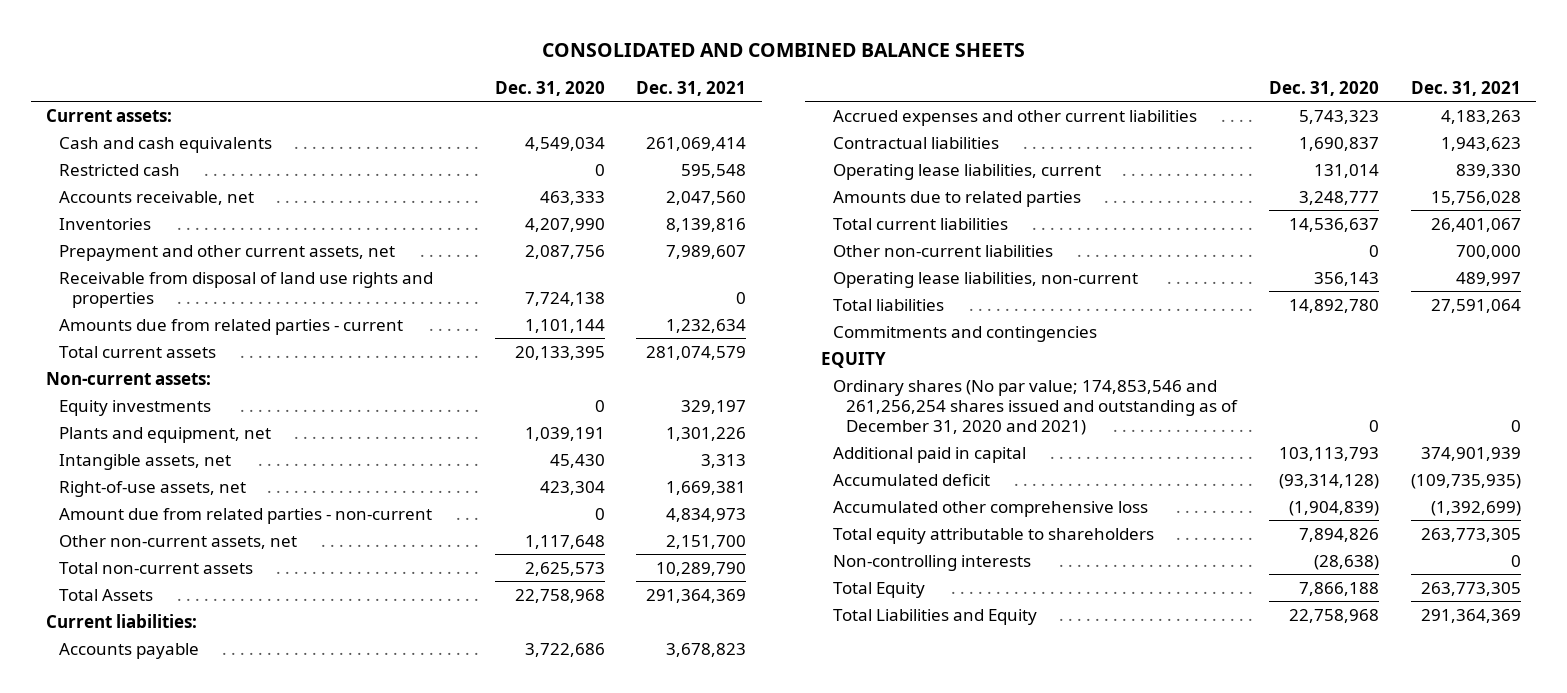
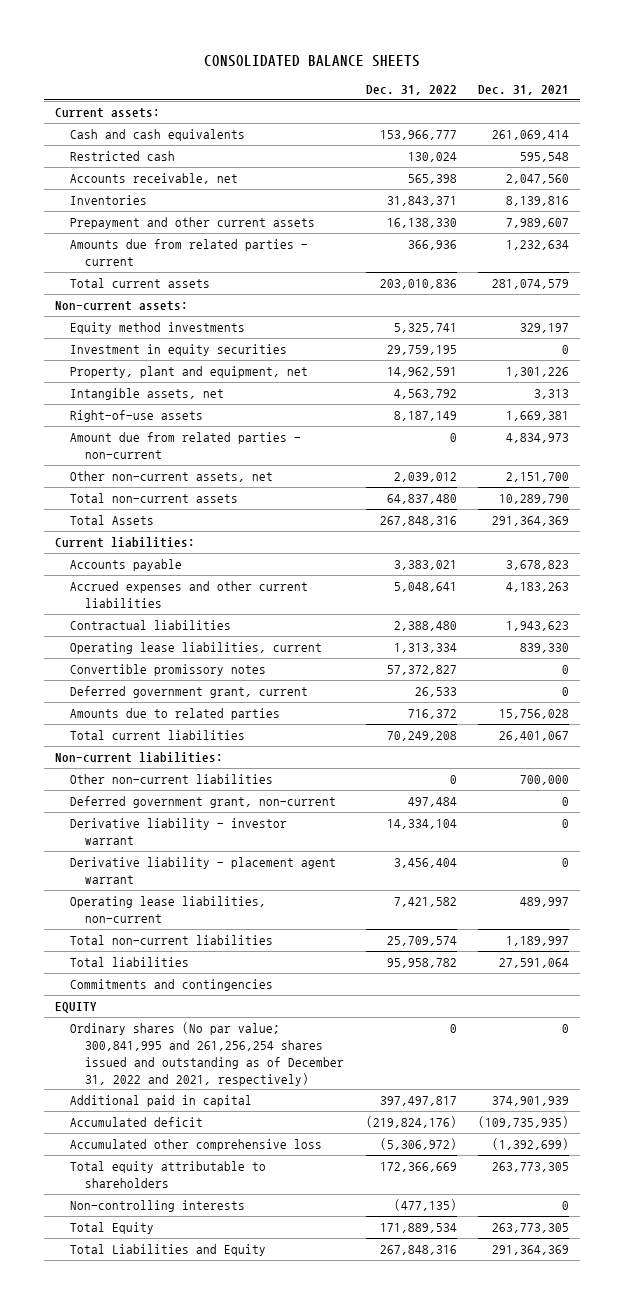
[541,42,1025,57] CONSOLIDATED AND COMBINED BALANCE SHEETS -> [204,54,421,67] CONSOLIDATED BALANCE SHEETS
[494,80,605,96] Dec. 31, 2020 -> none
none -> [365,84,457,95] Dec. 31, 2022
[59,271,434,308] Receivable from disposal of land use rights and properties -> none
[59,244,396,261] Prepayment and other current assets, net -> [70,217,316,230] Prepayment and other current assets
[59,399,212,416] Equity investments -> [70,322,246,335] Equity method investments
none -> [70,344,288,357] Investment in equity securities
[59,426,272,443] Plants and equipment, net -> [70,366,309,379] Property, plant and equipment, net
[59,480,247,497] Right-of-use assets, net -> [70,410,204,423] Right-of-use assets
none -> [70,664,267,677] Convertible promissory notes
none -> [70,686,309,699] Deferred government grant, current
none -> [54,752,223,764] Non-current liabilities:
none -> [70,796,337,809] Deferred government grant, non-current
none -> [70,818,288,845] Derivative liability - investor warrant
none -> [70,857,337,884] Derivative liability - placement agent warrant
none -> [70,935,274,946] Total non-current liabilities
[833,379,1238,435] Ordinary shares (No par value; 174,853,546 and 261,256,254 shares issued and outstanding as of December 31, 2020 and 2021) -> [70,1022,345,1086] Ordinary shares (No par value; 300,841,995 and 261,256,254 shares issued and outstanding as of December 31, 2022 and 2021, respectively)

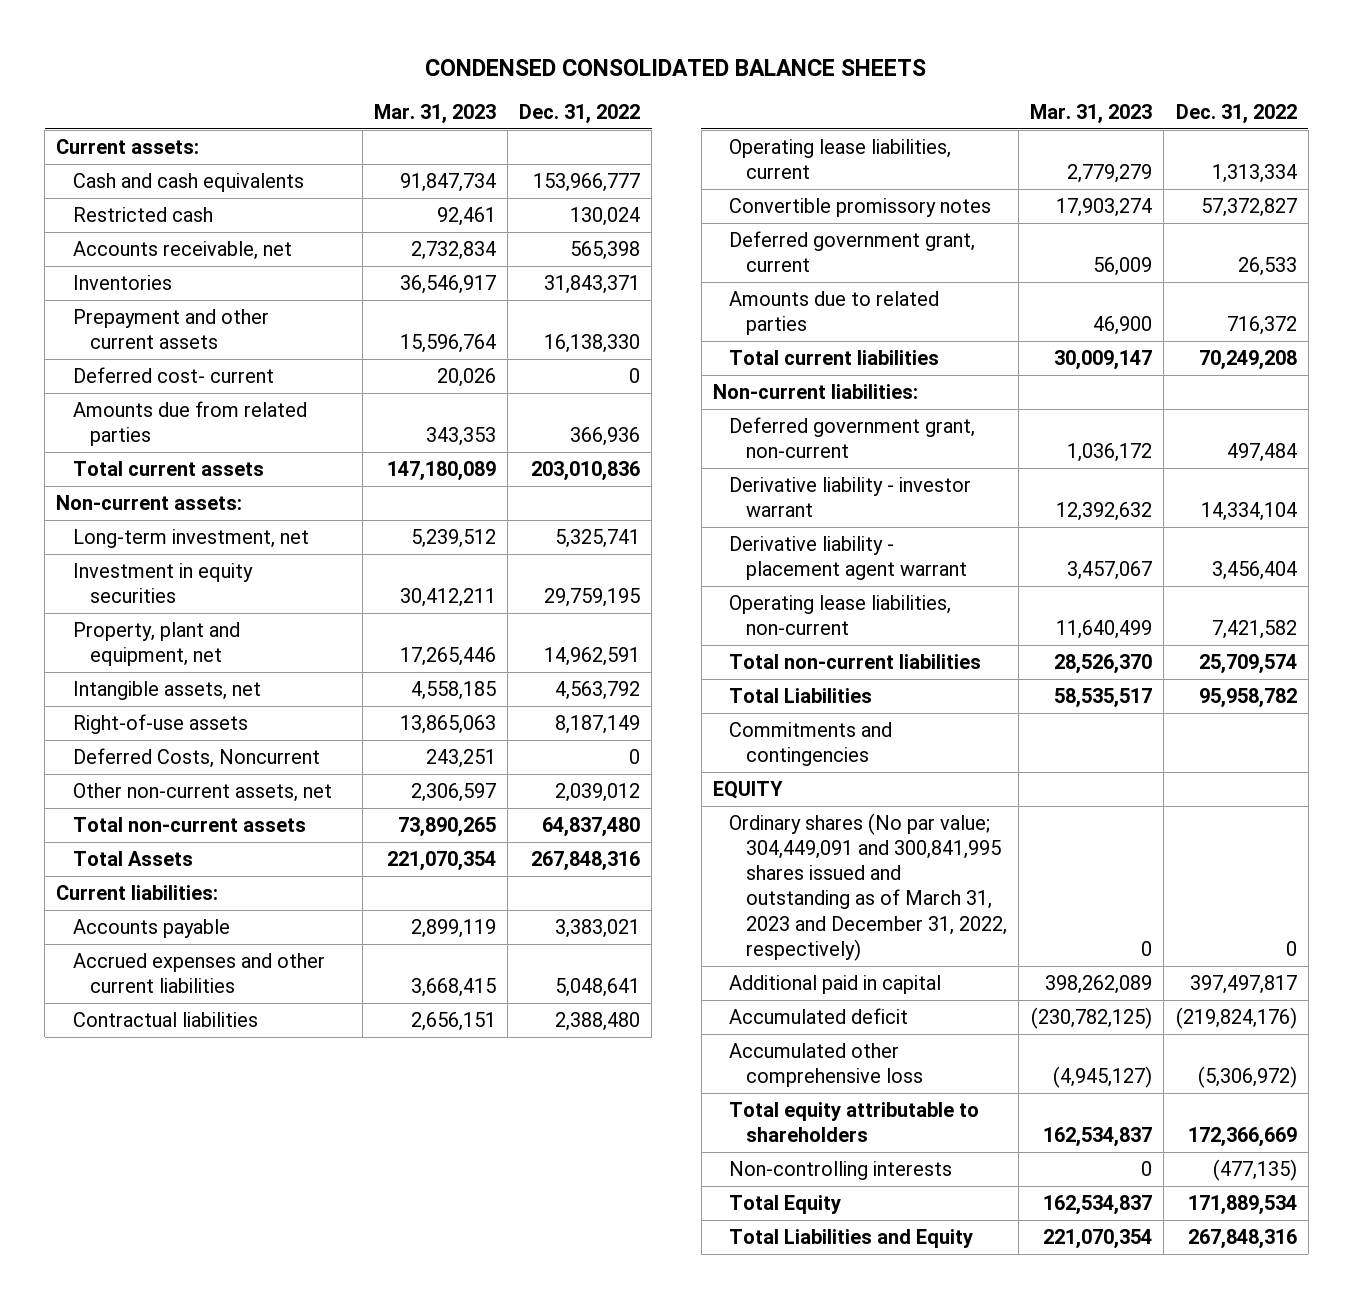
[204,54,421,67] CONSOLIDATED BALANCE SHEETS -> [425,58,927,76] CONDENSED CONSOLIDATED BALANCE SHEETS
[478,84,570,95] Dec. 31, 2021 -> none
none -> [373,104,496,125] Mar. 31, 2023
none -> [72,366,274,383] Deferred cost- current
[70,239,309,266] Amounts due from related parties - current -> [72,400,307,447] Amounts due from related parties
[70,322,246,335] Equity method investments -> [72,528,309,548] Long-term investment, net
[70,432,302,459] Amount due from related parties - non-current -> none
none -> [72,747,320,768] Deferred Costs, Noncurrent
[70,774,274,785] Other non-current liabilities -> none
[70,957,190,968] Total liabilities -> [729,687,873,703] Total Liabilities
[70,1022,345,1086] Ordinary shares (No par value; 300,841,995 and 261,256,254 shares issued and outstanding as of December 31, 2022 and 2021, respectively) -> [729,812,1008,961] Ordinary shares (No par value; 304,449,091 and 300,841,995 shares issued and outstanding as of March 31, 2023 and December 31, 2022, respectively)

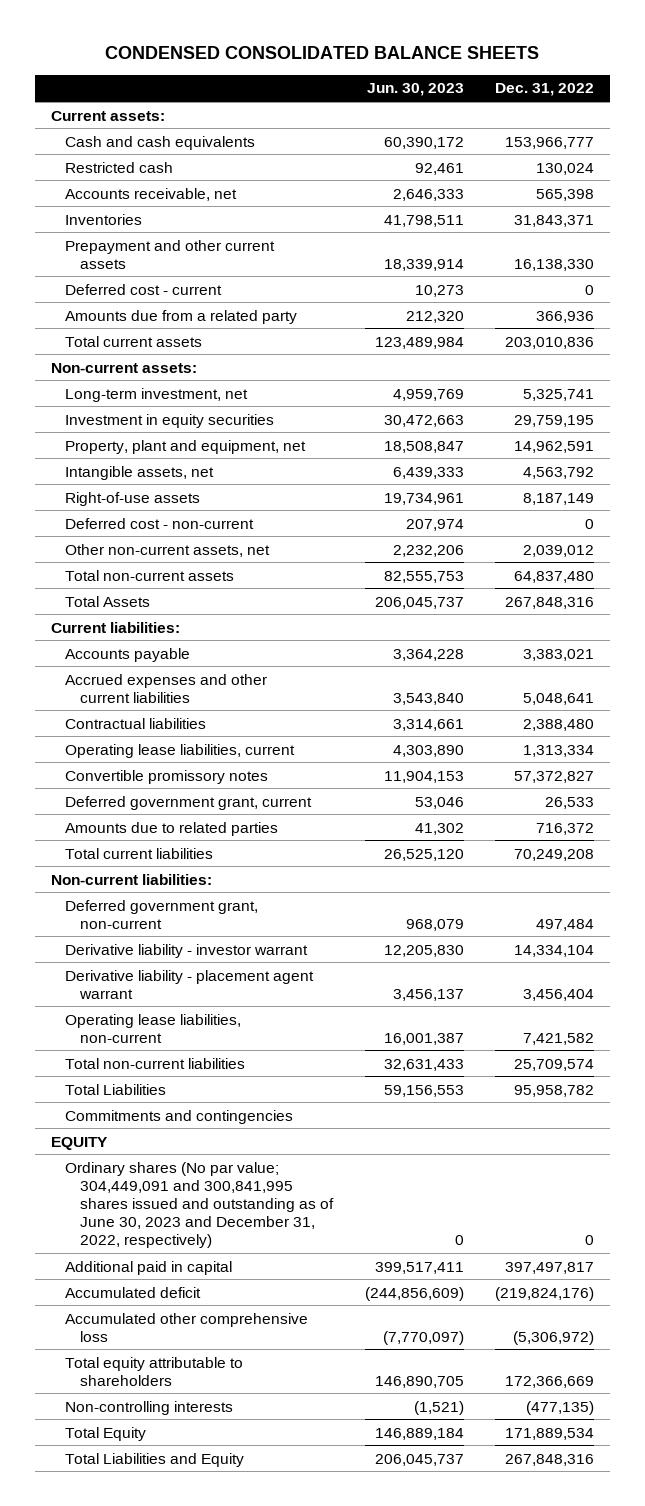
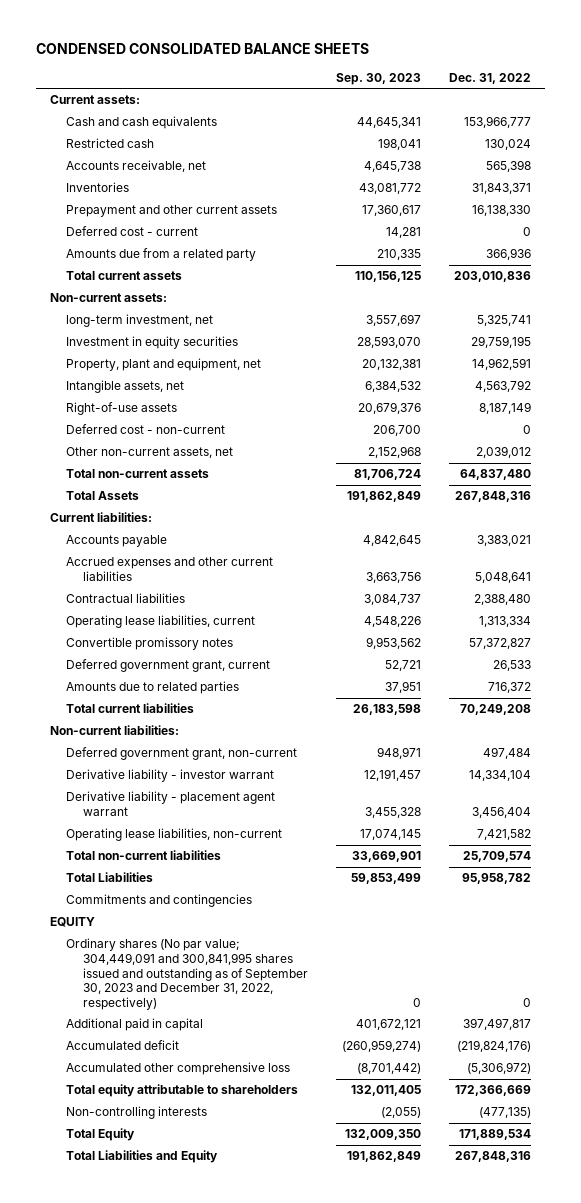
[366,83,464,97] Jun. 30, 2023 -> none
none -> [336,72,422,85] Sep. 30, 2023
[65,387,249,402] Long-term investment, net -> [66,314,214,328] long-term investment, net
[65,1161,335,1248] Ordinary shares (No par value; 304,449,091 and 300,841,995 shares issued and outstanding as of June 30, 2023 and December 31, 2022, respectively) -> [66,938,309,1010] Ordinary shares (No par value; 304,449,091 and 300,841,995 shares issued and outstanding as of September 30, 2023 and December 31, 2022, respectively)

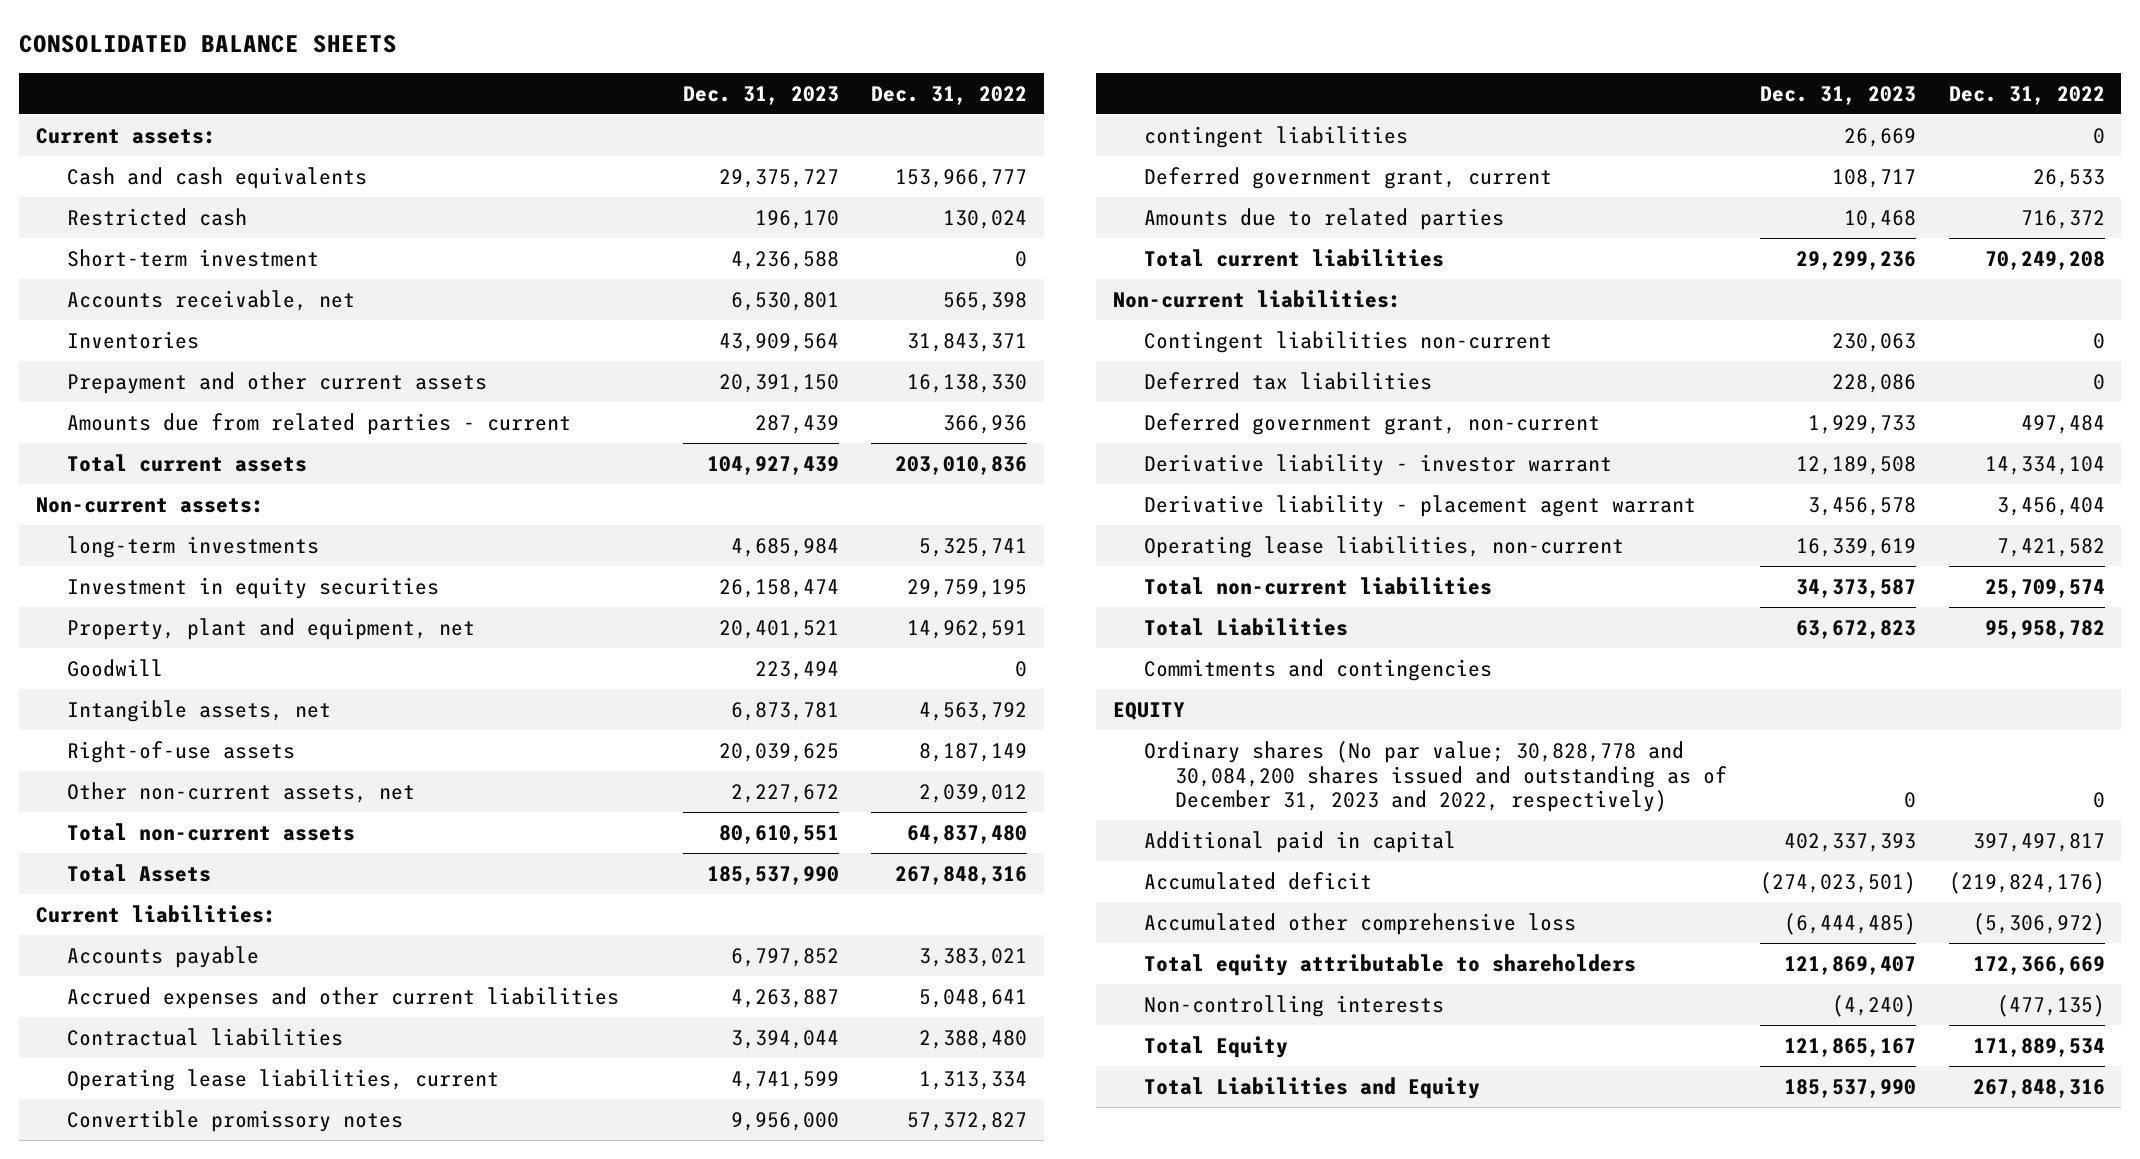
[35,43,369,55] CONDENSED CONSOLIDATED BALANCE SHEETS -> [19,34,398,53] CONSOLIDATED BALANCE SHEETS
[336,72,422,85] Sep. 30, 2023 -> none
none -> [682,85,839,105] Dec. 31, 2023
none -> [66,248,319,267] Short-term investment
[66,226,199,237] Deferred cost - current -> none
[66,248,257,262] Amounts due from a related party -> [66,412,571,435] Amounts due from related parties - current
[66,314,214,328] long-term investment, net -> [66,535,319,558] long-term investments
none -> [66,658,163,677] Goodwill
[66,424,226,435] Deferred cost - non-current -> none
none -> [1143,125,1408,148] contingent liabilities
none -> [1143,330,1552,353] Contingent liabilities non-current
none -> [1143,371,1432,390] Deferred tax liabilities
[66,938,309,1010] Ordinary shares (No par value; 304,449,091 and 300,841,995 shares issued and outstanding as of September 30, 2023 and December 31, 2022, respectively) -> [1143,740,1728,813] Ordinary shares (No par value; 30,828,778 and 30,084,200 shares issued and outstanding as of December 31, 2023 and 2022, respectively)

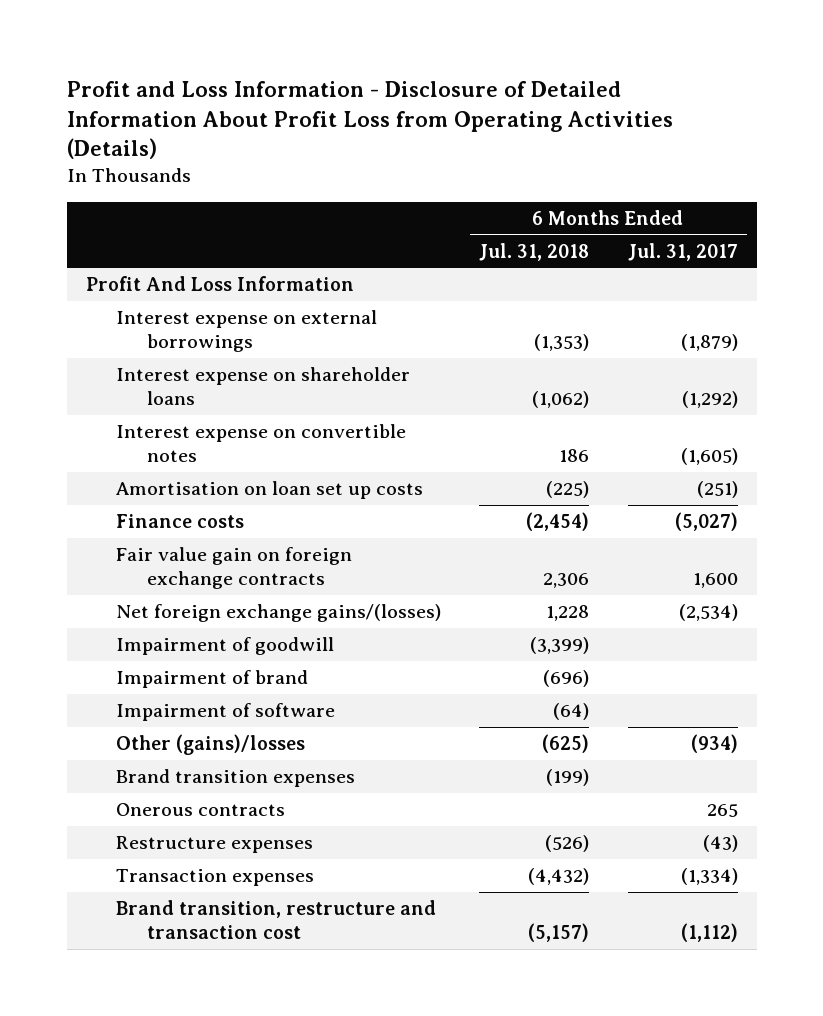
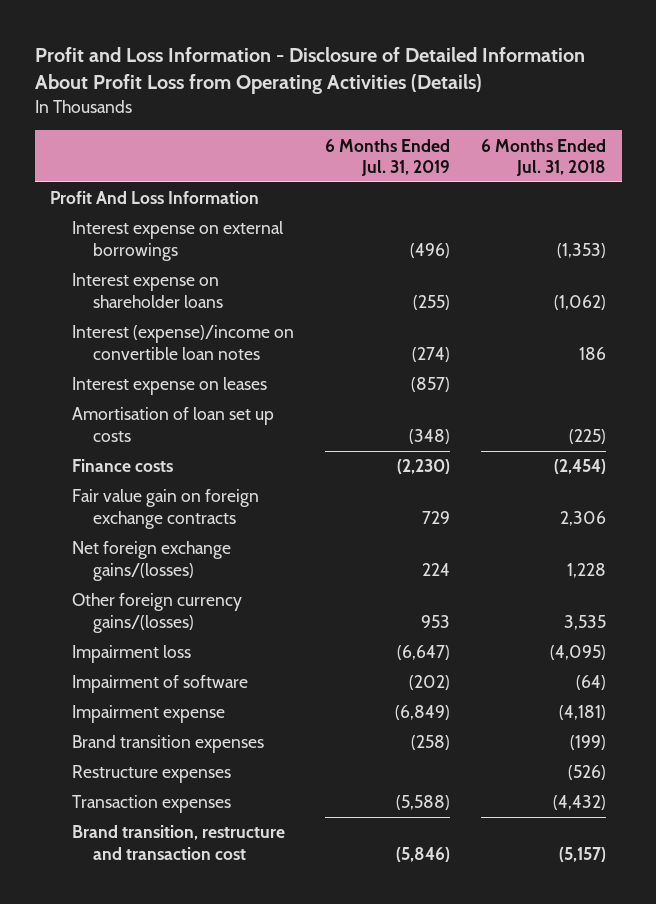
[627,242,738,261] Jul. 31, 2017 -> none
none -> [324,138,450,176] 6 Months Ended Jul. 31, 2019
[116,424,407,462] Interest expense on convertible notes -> [71,325,294,360] Interest (expense)/income on convertible loan notes
none -> [71,377,267,396] Interest expense on leases
[116,481,424,500] Amortisation on loan set up costs -> [71,407,274,442] Amortisation of loan set up costs
[116,637,335,656] Impairment of goodwill -> none
[116,670,309,689] Impairment of brand -> none
none -> [71,593,242,633] Other foreign currency gains/(losses)
none -> [71,645,191,664] Impairment loss
[116,734,306,756] Other (gains)/losses -> none
none -> [71,705,225,724] Impairment expense
[116,803,286,817] Onerous contracts -> none

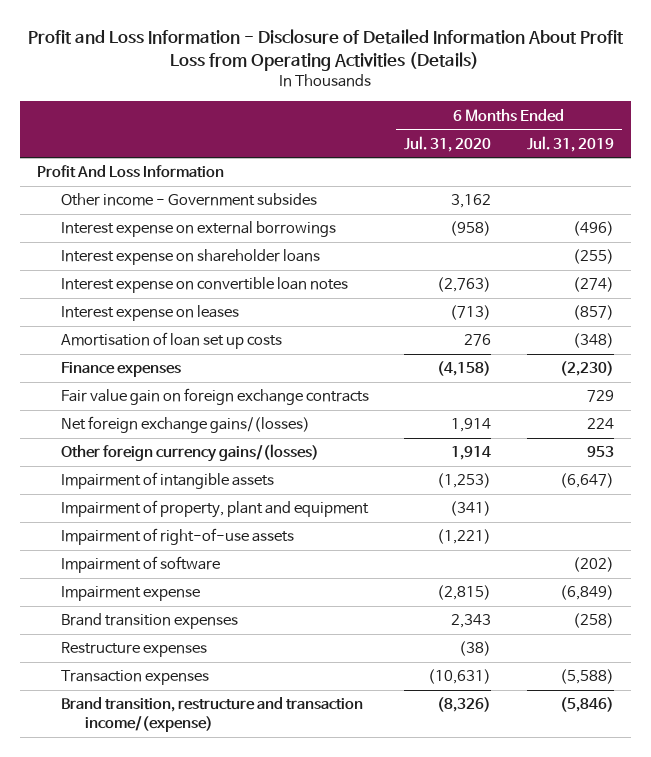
[481,138,607,176] 6 Months Ended Jul. 31, 2018 -> none
none -> [404,135,492,152] Jul. 31, 2020
none -> [61,193,318,207] Other income - Government subsides
[71,325,294,360] Interest (expense)/income on convertible loan notes -> [61,277,349,294] Interest expense on convertible loan notes
[71,459,173,473] Finance costs -> [61,362,182,378] Finance expenses
[71,645,191,664] Impairment loss -> [61,472,275,490] Impairment of intangible assets
none -> [61,500,370,519] Impairment of property, plant and equipment
none -> [61,528,295,546] Impairment of right-of-use assets
[71,825,285,860] Brand transition, restructure and transaction cost -> [61,697,364,733] Brand transition, restructure and transaction income/(expense)

